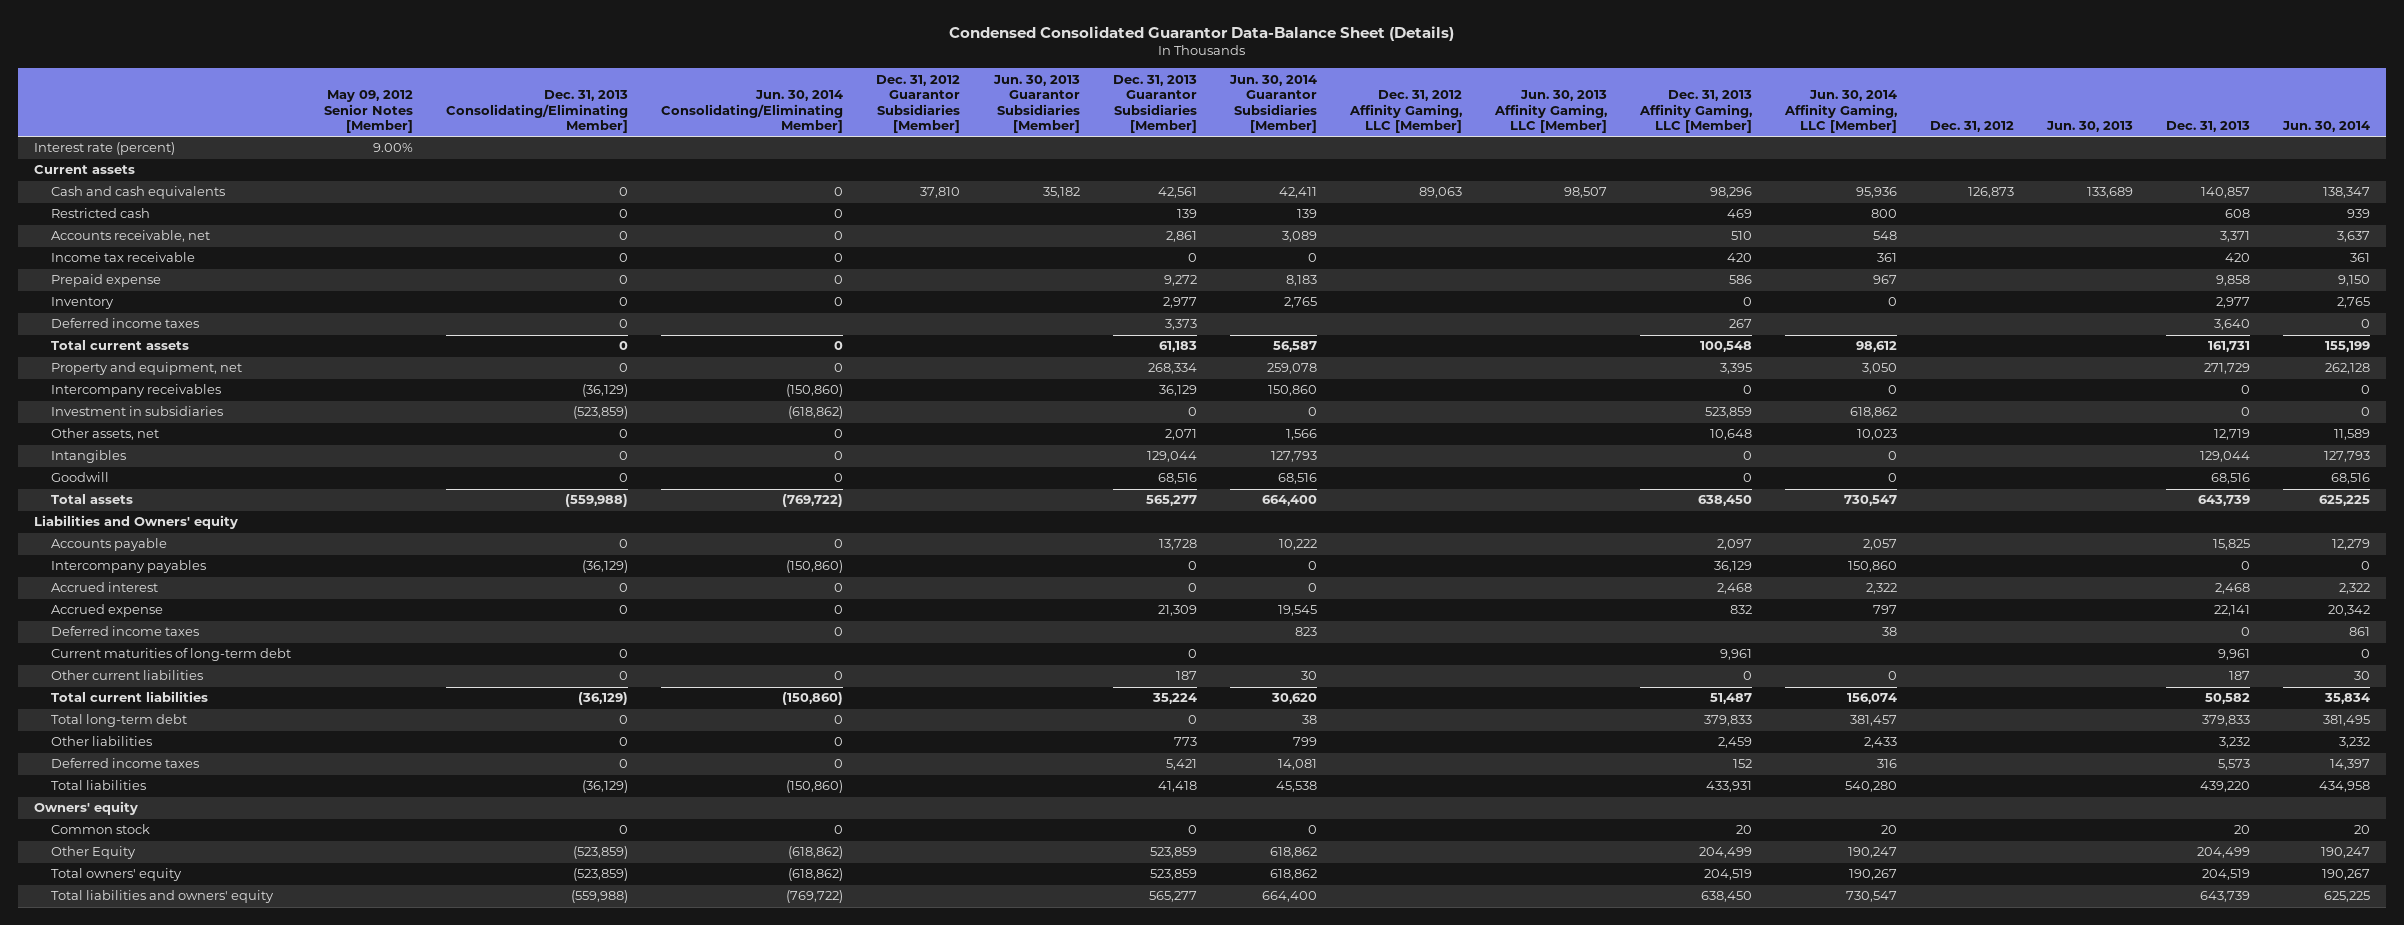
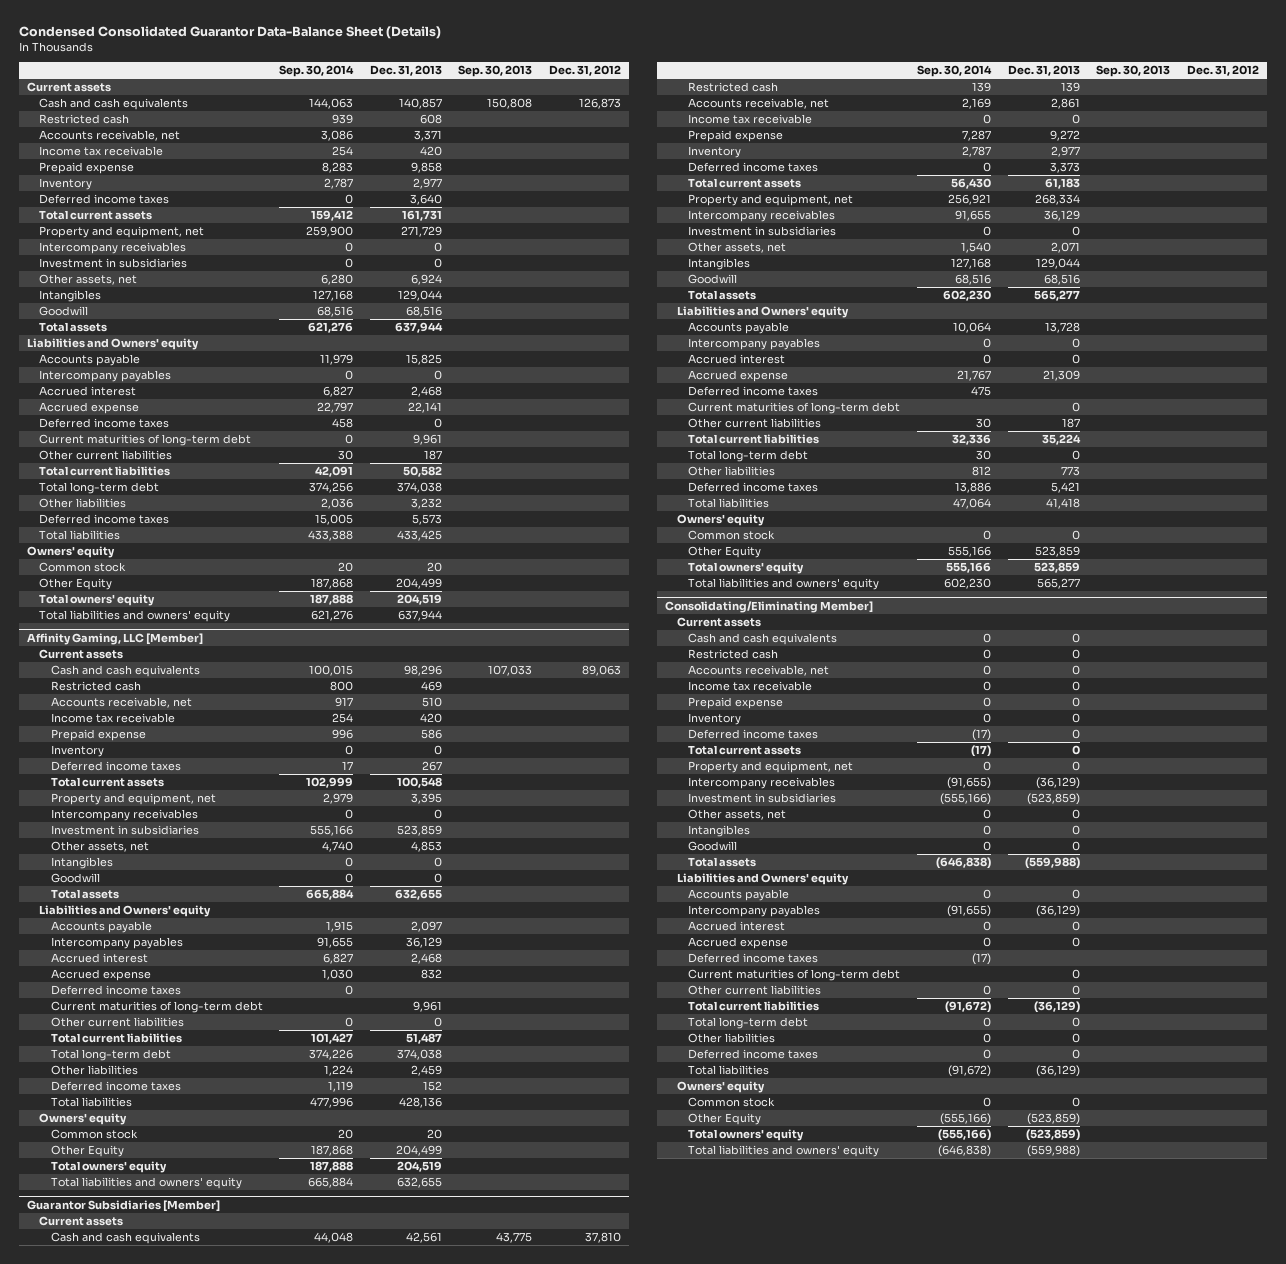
[324,90,414,134] May 09, 2012 Senior Notes [Member] -> none
[446,90,629,134] Dec. 31, 2013 Consolidating/Eliminating Member] -> none
[661,90,844,134] Jun. 30, 2014 Consolidating/Eliminating Member] -> none
[876,74,961,134] Dec. 31, 2012 Guarantor Subsidiaries [Member] -> none
[992,74,1080,134] Jun. 30, 2013 Guarantor Subsidiaries [Member] -> none
[1112,74,1197,134] Dec. 31, 2013 Guarantor Subsidiaries [Member] -> none
[1228,74,1317,134] Jun. 30, 2014 Guarantor Subsidiaries [Member] -> none
[1348,90,1462,134] Dec. 31, 2012 Affinity Gaming, LLC [Member] -> none
[1493,90,1607,134] Jun. 30, 2013 Affinity Gaming, LLC [Member] -> none
[1638,90,1752,134] Dec. 31, 2013 Affinity Gaming, LLC [Member] -> none
[1783,90,1897,134] Jun. 30, 2014 Affinity Gaming, LLC [Member] -> none
[2045,121,2133,133] Jun. 30, 2013 -> none
[2281,121,2370,133] Jun. 30, 2014 -> none
none -> [279,65,355,78] Sep. 30, 2014
none -> [458,65,533,78] Sep. 30, 2013
[34,142,176,156] Interest rate (percent) -> none
[2213,429,2250,441] 12,719 -> [410,274,442,286] 6,924
[2197,495,2250,507] 643,739 -> [394,322,443,334] 637,944
[2201,715,2250,727] 379,833 -> [396,482,442,494] 374,038
[2199,781,2250,793] 439,220 -> [396,530,442,542] 433,425
[2199,891,2250,903] 643,739 -> [397,610,442,622] 637,944
none -> [27,632,204,645] Affinity Gaming, LLC [Member]
none -> [39,649,124,660] Current assets
none -> [50,665,200,678] Cash and cash equivalents
none -> [50,681,141,692] Restricted cash
none -> [50,697,192,709] Accounts receivable, net
none -> [50,713,175,724] Income tax receivable
none -> [50,729,146,742] Prepaid expense
none -> [50,745,104,758] Inventory
none -> [50,761,181,772] Deferred income taxes
none -> [50,777,164,788] Total current assets
none -> [50,793,216,806] Property and equipment, net
none -> [50,809,198,822] Intercompany receivables
none -> [50,825,199,836] Investment in subsidiaries
none -> [50,841,149,853] Other assets, net
none -> [50,857,113,870] Intangibles
none -> [50,873,100,884] Goodwill
none -> [50,889,119,900] Total assets
none -> [39,905,212,918] Liabilities and Owners' equity
none -> [50,921,152,934] Accounts payable
none -> [50,937,183,950] Intercompany payables
none -> [50,953,148,964] Accrued interest
none -> [50,969,151,982] Accrued expense
none -> [50,985,181,996] Deferred income taxes
none -> [50,1001,263,1014] Current maturities of long-term debt
none -> [50,1017,184,1028] Other current liabilities
none -> [50,1033,182,1044] Total current liabilities
none -> [50,1049,171,1062] Total long-term debt
none -> [50,1065,138,1076] Other liabilities
none -> [50,1081,181,1092] Deferred income taxes
none -> [50,1097,132,1108] Total liabilities
none -> [39,1113,128,1126] Owners' equity
none -> [50,1129,138,1140] Common stock
none -> [50,1145,124,1158] Other Equity
none -> [50,1161,167,1174] Total owners' equity
none -> [50,1177,242,1190] Total liabilities and owners' equity
none -> [27,1199,221,1212] Guarantor Subsidiaries [Member]
none -> [39,1216,124,1227] Current assets
none -> [50,1232,200,1245] Cash and cash equivalents
none -> [688,82,779,93] Restricted cash
none -> [688,98,830,110] Accounts receivable, net
none -> [688,114,813,125] Income tax receivable
none -> [688,130,784,143] Prepaid expense
none -> [688,146,742,159] Inventory
none -> [688,162,819,173] Deferred income taxes
none -> [688,178,802,189] Total current assets
none -> [688,194,854,207] Property and equipment, net
none -> [688,210,836,223] Intercompany receivables
none -> [688,226,837,237] Investment in subsidiaries
none -> [688,242,787,254] Other assets, net
none -> [688,258,751,271] Intangibles
none -> [688,274,738,285] Goodwill
none -> [688,290,757,301] Total assets
none -> [676,306,849,319] Liabilities and Owners' equity
none -> [688,322,790,335] Accounts payable
none -> [688,338,821,351] Intercompany payables
none -> [688,354,786,365] Accrued interest
none -> [688,370,789,383] Accrued expense
none -> [688,386,819,397] Deferred income taxes
none -> [688,402,901,415] Current maturities of long-term debt
none -> [688,418,822,429] Other current liabilities
none -> [688,434,820,445] Total current liabilities
none -> [688,450,809,463] Total long-term debt
none -> [688,466,776,477] Other liabilities
none -> [688,482,819,493] Deferred income taxes
none -> [688,498,770,509] Total liabilities
none -> [676,514,765,527] Owners' equity
none -> [688,530,776,541] Common stock
none -> [688,546,762,559] Other Equity
none -> [688,562,805,575] Total owners' equity
none -> [688,578,880,591] Total liabilities and owners' equity
none -> [665,600,874,613] Consolidating/Eliminating Member]
none -> [676,617,761,628] Current assets
none -> [688,633,838,646] Cash and cash equivalents
none -> [688,649,779,660] Restricted cash
none -> [688,665,830,677] Accounts receivable, net
none -> [688,681,813,692] Income tax receivable
none -> [688,697,784,710] Prepaid expense
none -> [688,713,742,726] Inventory
none -> [688,729,819,740] Deferred income taxes
none -> [688,745,802,756] Total current assets
none -> [688,761,854,774] Property and equipment, net
none -> [688,777,836,790] Intercompany receivables
none -> [688,793,837,804] Investment in subsidiaries
none -> [688,809,787,821] Other assets, net
none -> [688,825,751,838] Intangibles
none -> [688,841,738,852] Goodwill
none -> [688,857,757,868] Total assets
none -> [676,873,849,886] Liabilities and Owners' equity
none -> [688,889,790,902] Accounts payable
none -> [688,905,821,918] Intercompany payables
none -> [688,921,786,932] Accrued interest
none -> [688,937,789,950] Accrued expense
none -> [688,953,819,964] Deferred income taxes
none -> [688,969,901,982] Current maturities of long-term debt
none -> [688,985,822,996] Other current liabilities
none -> [688,1001,820,1012] Total current liabilities
none -> [688,1017,809,1030] Total long-term debt
none -> [688,1033,776,1044] Other liabilities
none -> [688,1049,819,1060] Deferred income taxes
none -> [688,1065,770,1076] Total liabilities
none -> [676,1081,765,1094] Owners' equity
none -> [688,1097,776,1108] Common stock
none -> [688,1113,762,1126] Other Equity
none -> [688,1129,805,1142] Total owners' equity
none -> [688,1145,880,1158] Total liabilities and owners' equity

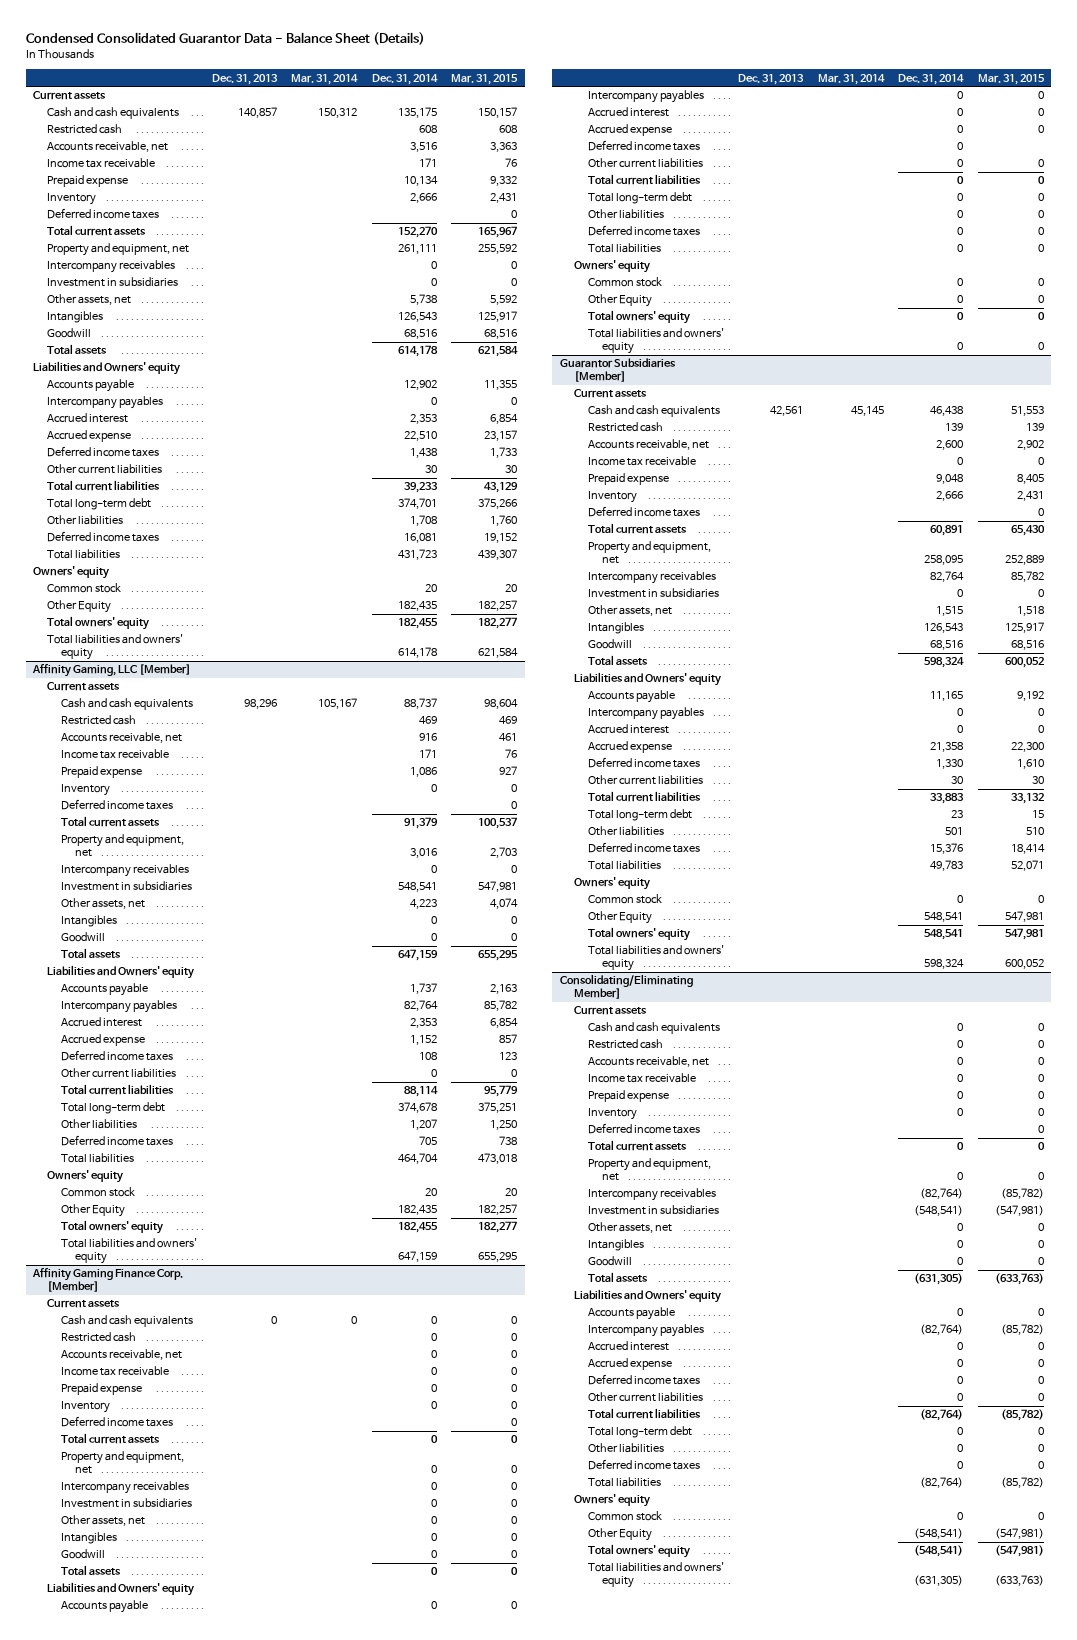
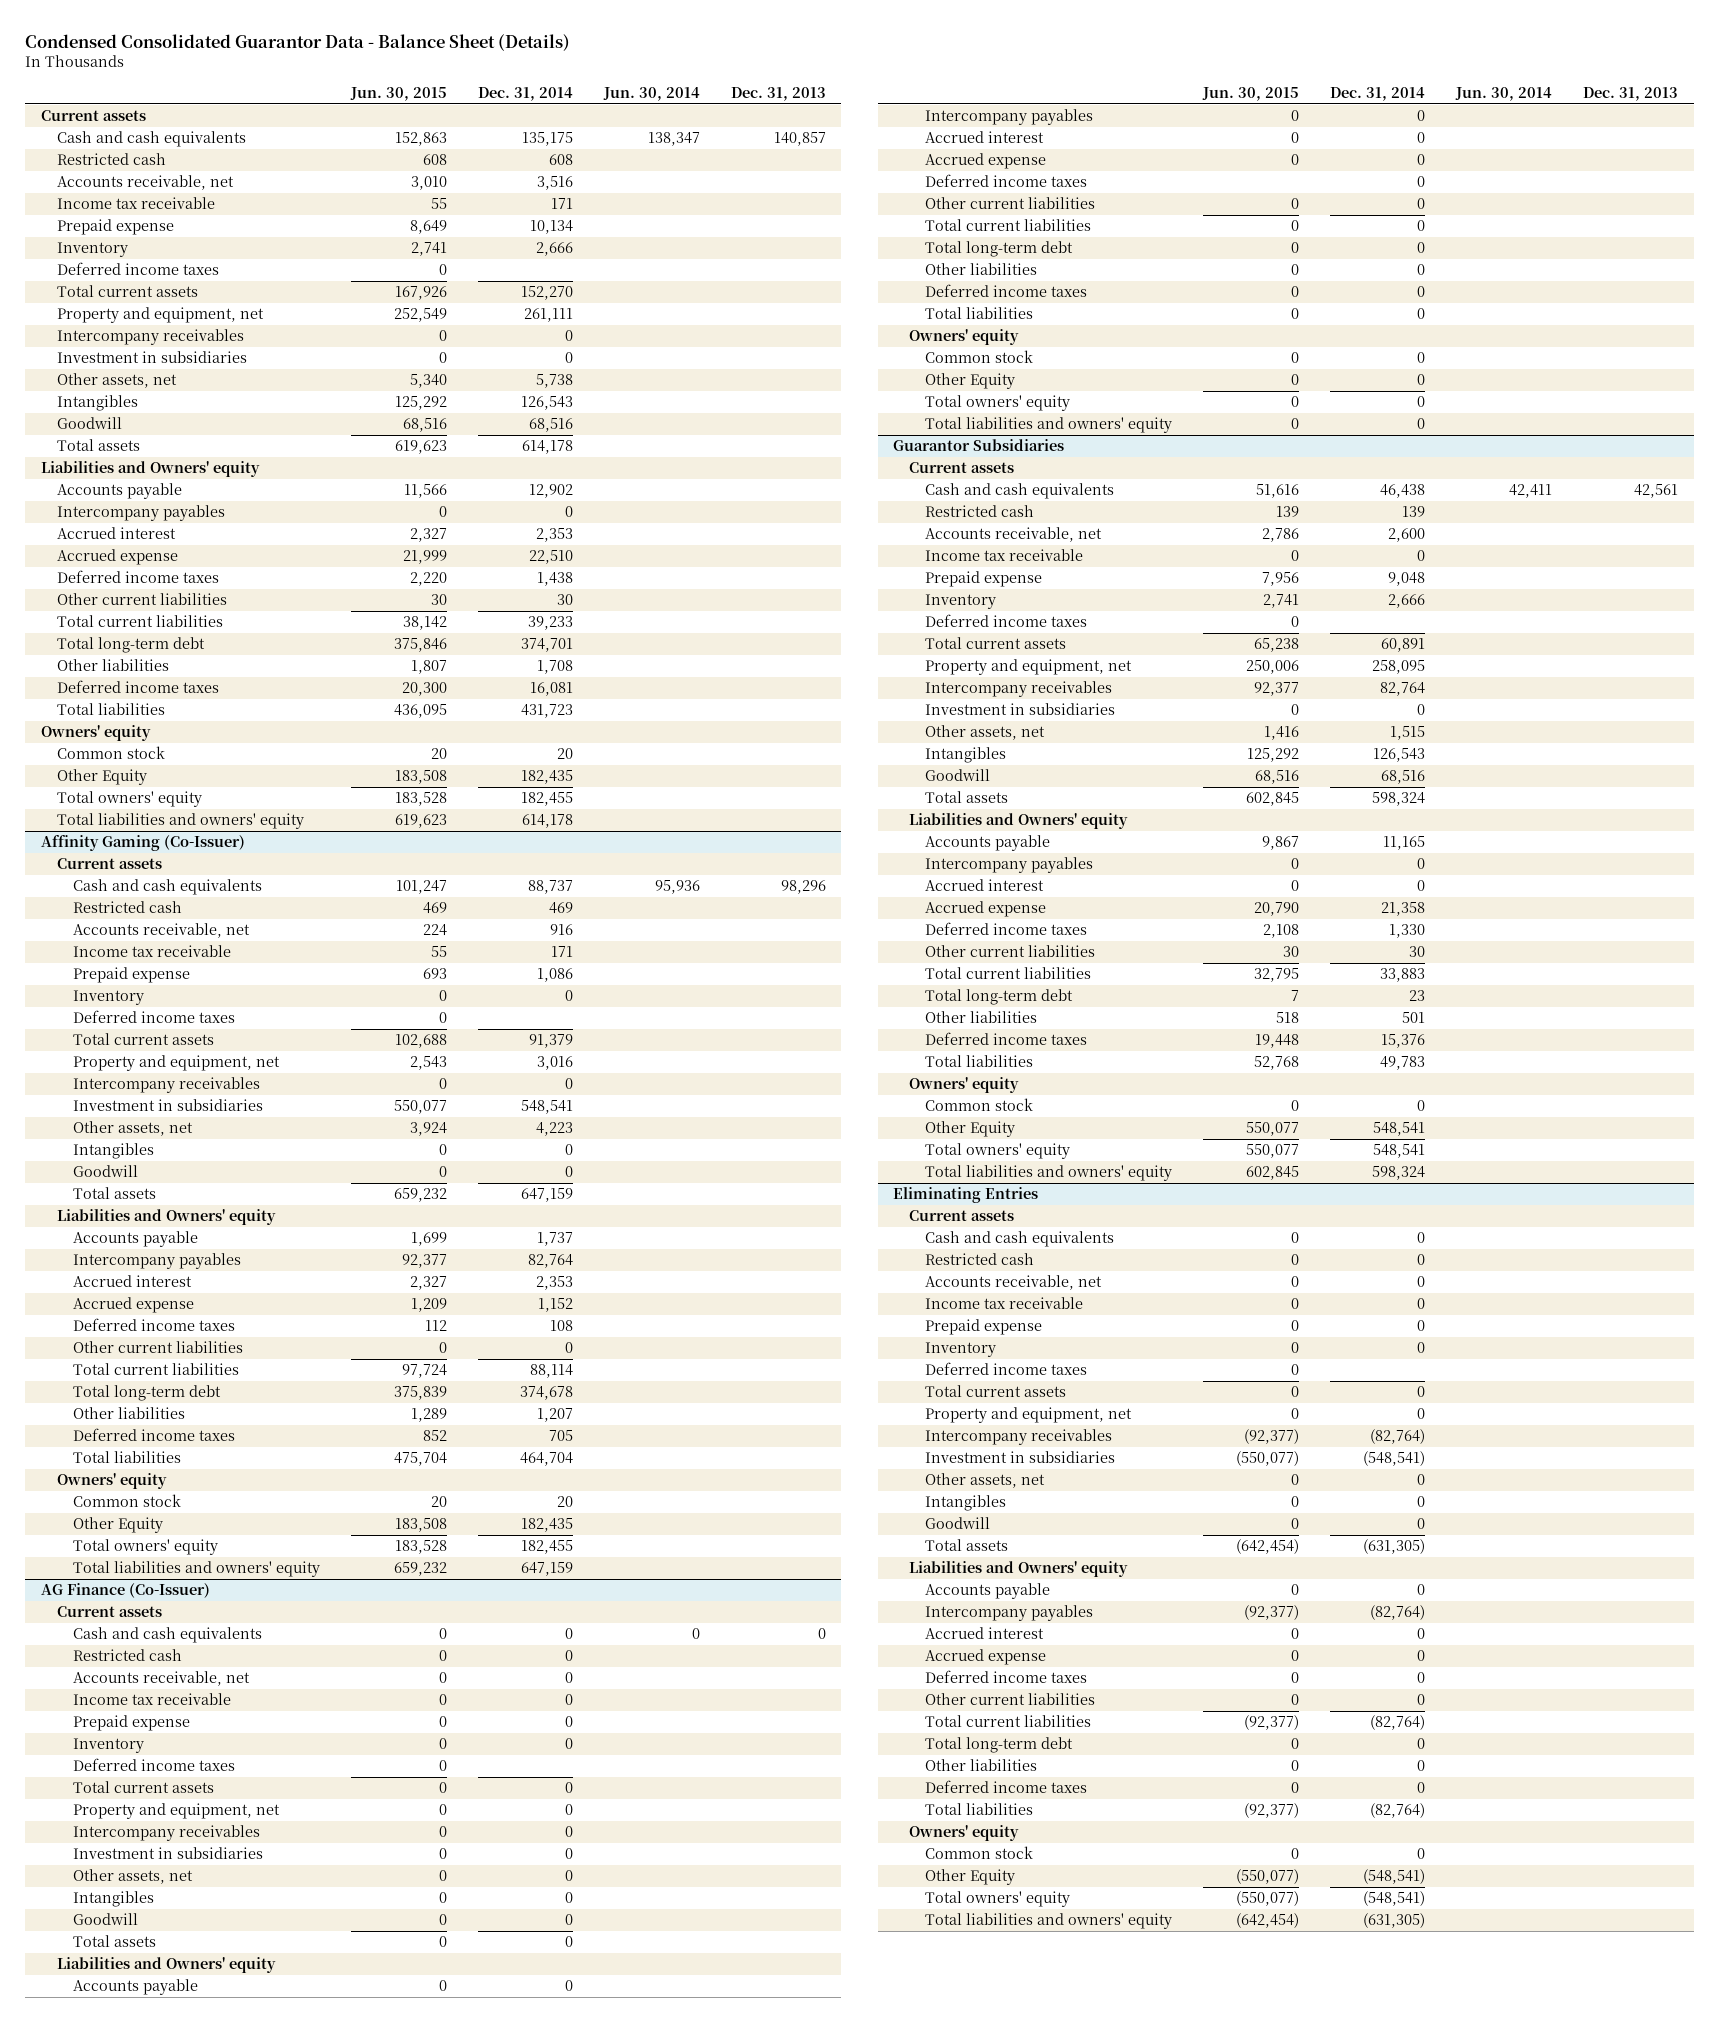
[291,73,359,85] Mar. 31, 2014 -> none
[451,73,519,85] Mar. 31, 2015 -> none
none -> [349,86,447,101] Jun. 30, 2015
none -> [602,86,700,101] Jun. 30, 2014
[32,664,192,678] Affinity Gaming, LLC [Member] -> [40,835,245,852] Affinity Gaming (Co-Issuer)
[32,1268,184,1293] Affinity Gaming Finance Corp. [Member] -> [40,1583,210,1599] AG Finance (Co-Issuer)
[559,358,676,383] Guarantor Subsidiaries [Member] -> [893,439,1065,452] Guarantor Subsidiaries
[559,974,693,1000] Consolidating/Eliminating Member] -> [893,1187,1039,1204] Eliminating Entries

